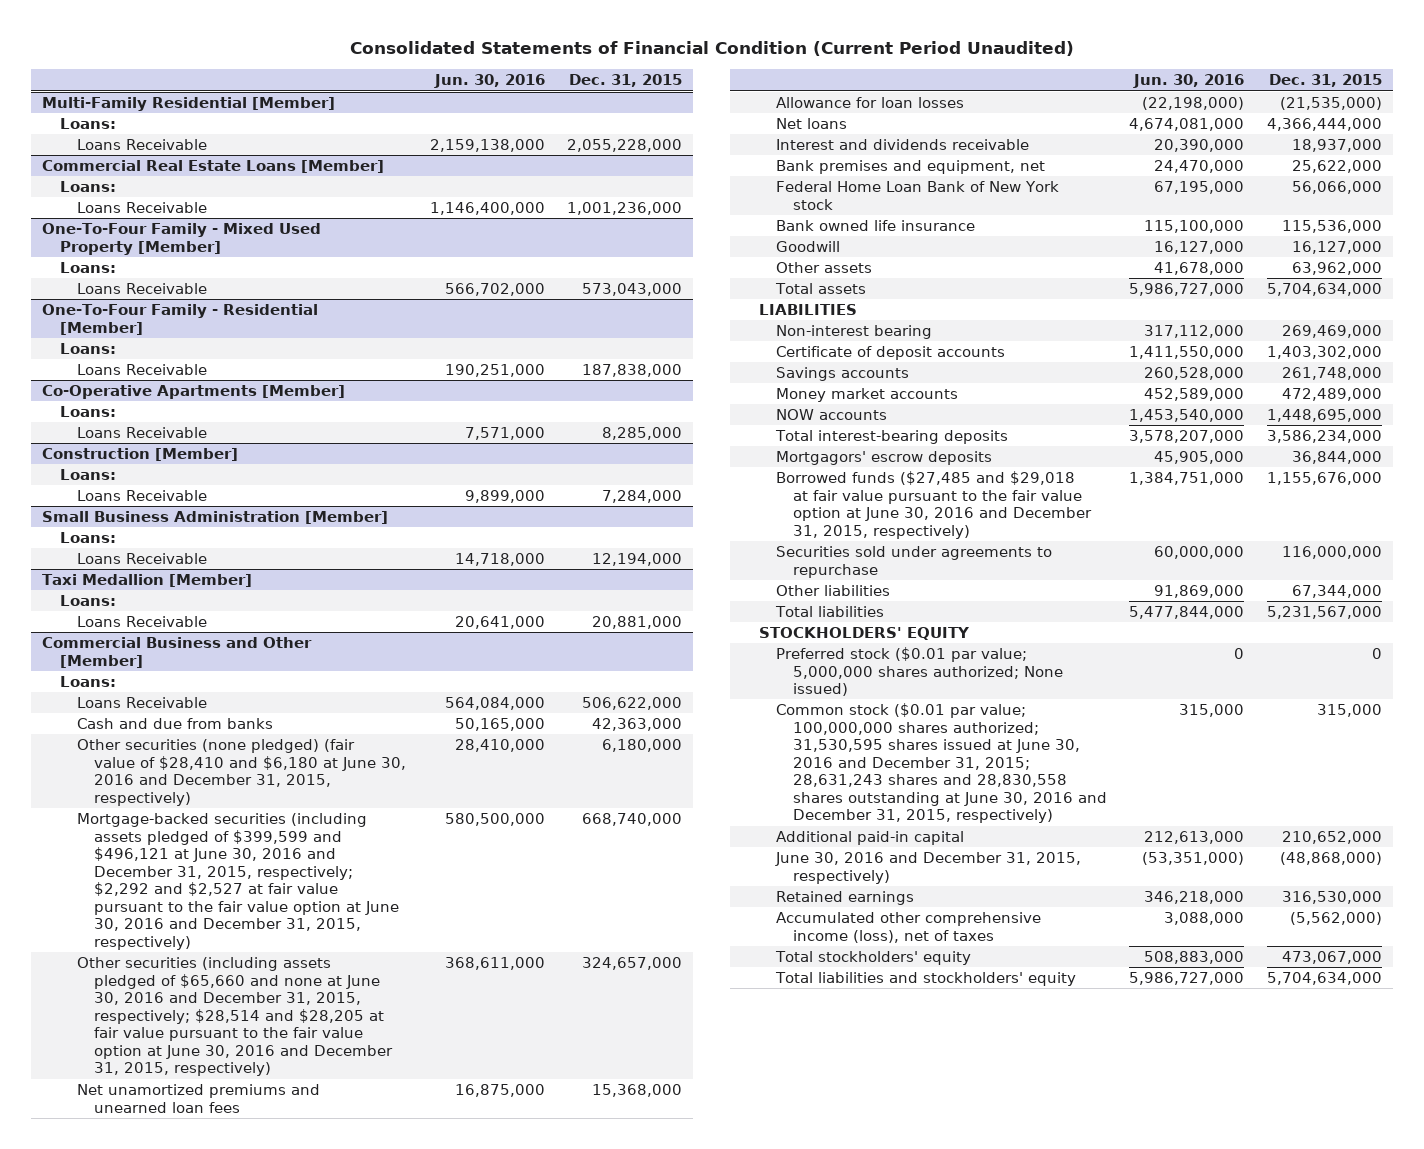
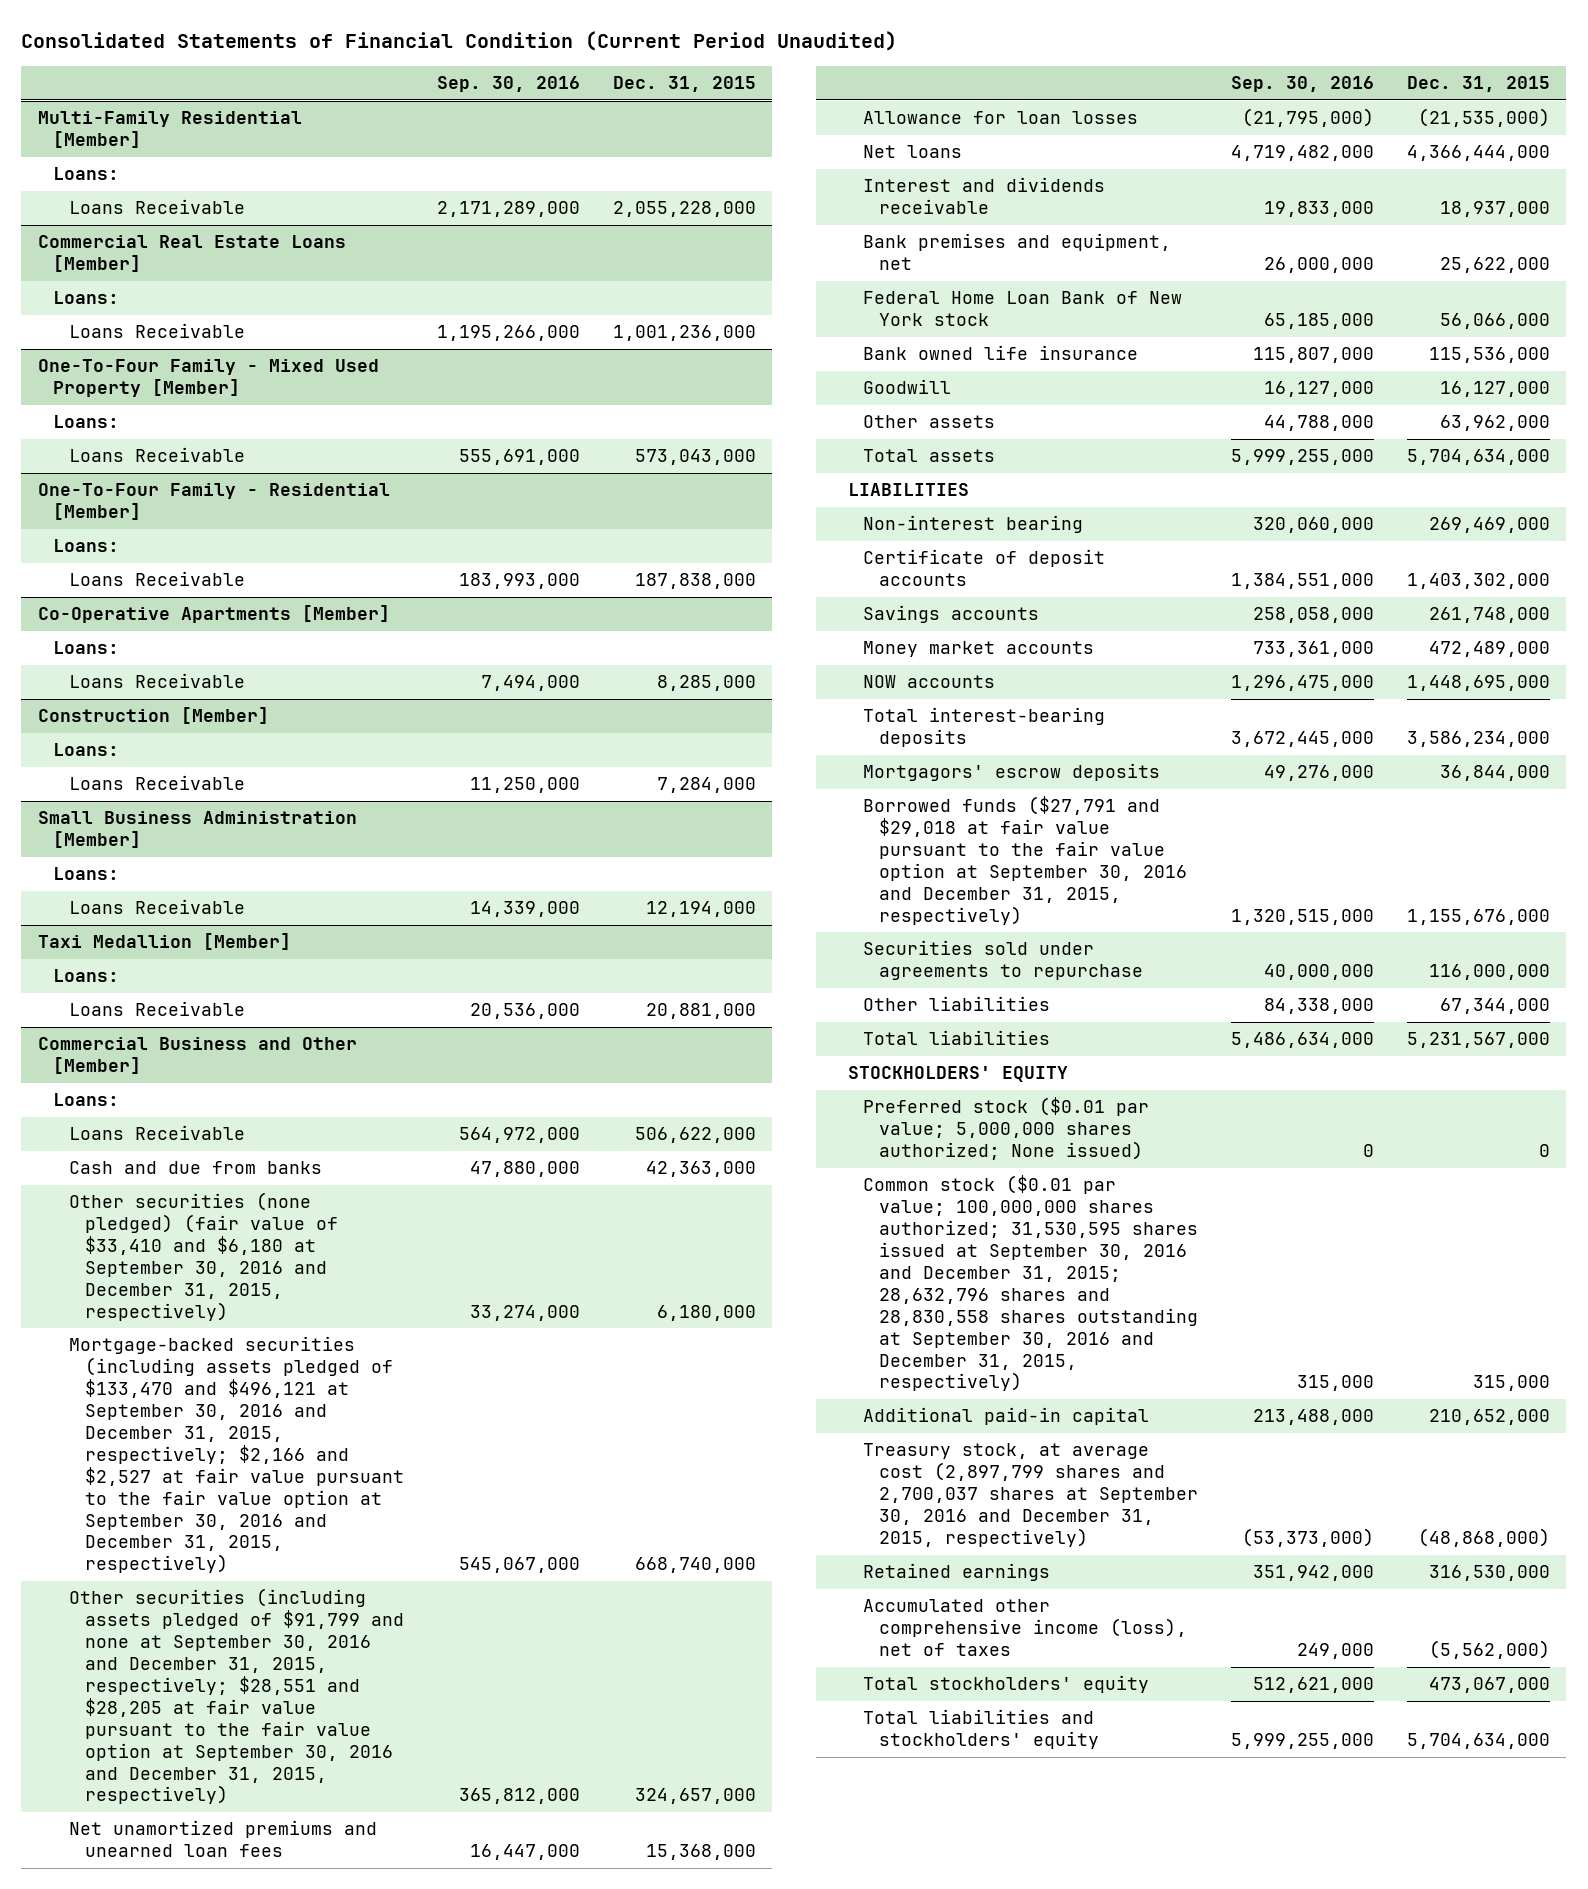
[434,74,546,89] Jun. 30, 2016 -> none
none -> [436,76,580,93] Sep. 30, 2016
[76,739,406,806] Other securities (none pledged) (fair value of $28,410 and $6,180 at June 30, 2016 and December 31, 2015, respectively) -> [69,1192,338,1321] Other securities (none pledged) (fair value of $33,410 and $6,180 at September 30, 2016 and December 31, 2015, respectively)
[76,813,399,950] Mortgage-backed securities (including assets pledged of $399,599 and $496,121 at June 30, 2016 and December 31, 2015, respectively; $2,292 and $2,527 at fair value pursuant to the fair value option at June 30, 2016 and December 31, 2015, respectively) -> [69,1336,404,1574] Mortgage-backed securities (including assets pledged of $133,470 and $496,121 at September 30, 2016 and December 31, 2015, respectively; $2,166 and $2,527 at fair value pursuant to the fair value option at September 30, 2016 and December 31, 2015, respectively)
[76,957,393,1077] Other securities (including assets pledged of $65,660 and none at June 30, 2016 and December 31, 2015, respectively; $28,514 and $28,205 at fair value pursuant to the fair value option at June 30, 2016 and December 31, 2015, respectively) -> [69,1588,404,1805] Other securities (including assets pledged of $91,799 and none at September 30, 2016 and December 31, 2015, respectively; $28,551 and $28,205 at fair value pursuant to the fair value option at September 30, 2016 and December 31, 2015, respectively)
[776,471,1093,539] Borrowed funds ($27,485 and $29,018 at fair value pursuant to the fair value option at June 30, 2016 and December 31, 2015, respectively) -> [863,796,1187,925] Borrowed funds ($27,791 and $29,018 at fair value pursuant to the fair value option at September 30, 2016 and December 31, 2015, respectively)
[776,703,1108,824] Common stock ($0.01 par value; 100,000,000 shares authorized; 31,530,595 shares issued at June 30, 2016 and December 31, 2015; 28,631,243 shares and 28,830,558 shares outstanding at June 30, 2016 and December 31, 2015, respectively) -> [863,1175,1198,1392] Common stock ($0.01 par value; 100,000,000 shares authorized; 31,530,595 shares issued at September 30, 2016 and December 31, 2015; 28,632,796 shares and 28,830,558 shares outstanding at September 30, 2016 and December 31, 2015, respectively)
[775,852,1082,884] June 30, 2016 and December 31, 2015, respectively) -> [863,1443,1198,1547] Treasury stock, at average cost (2,897,799 shares and 2,700,037 shares at September 30, 2016 and December 31, 2015, respectively)

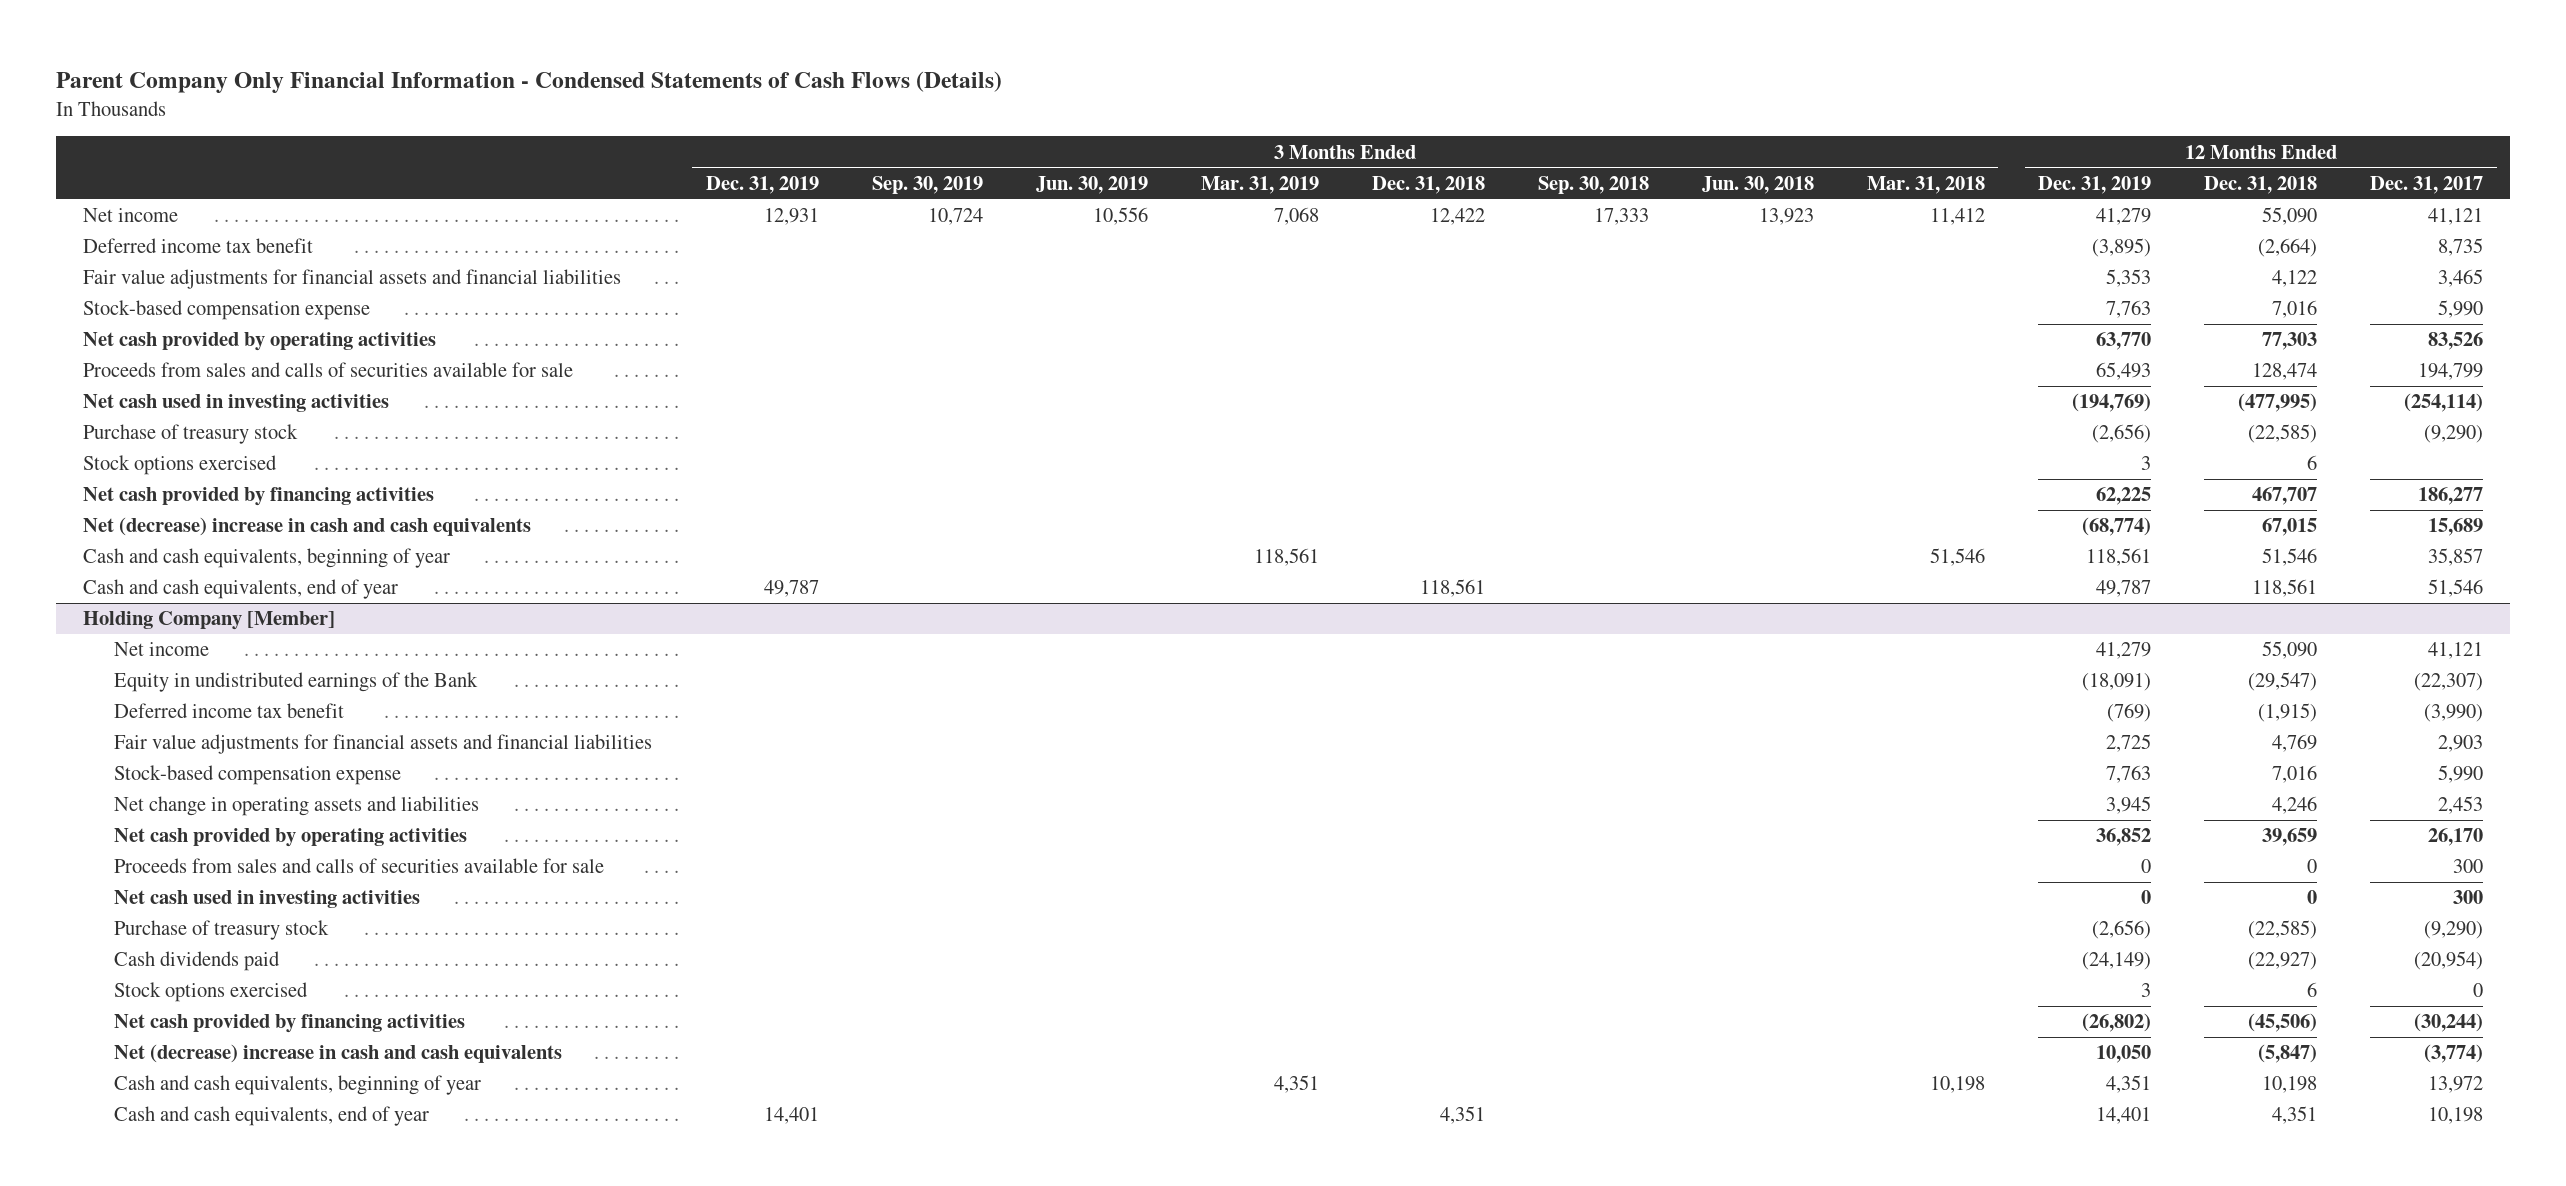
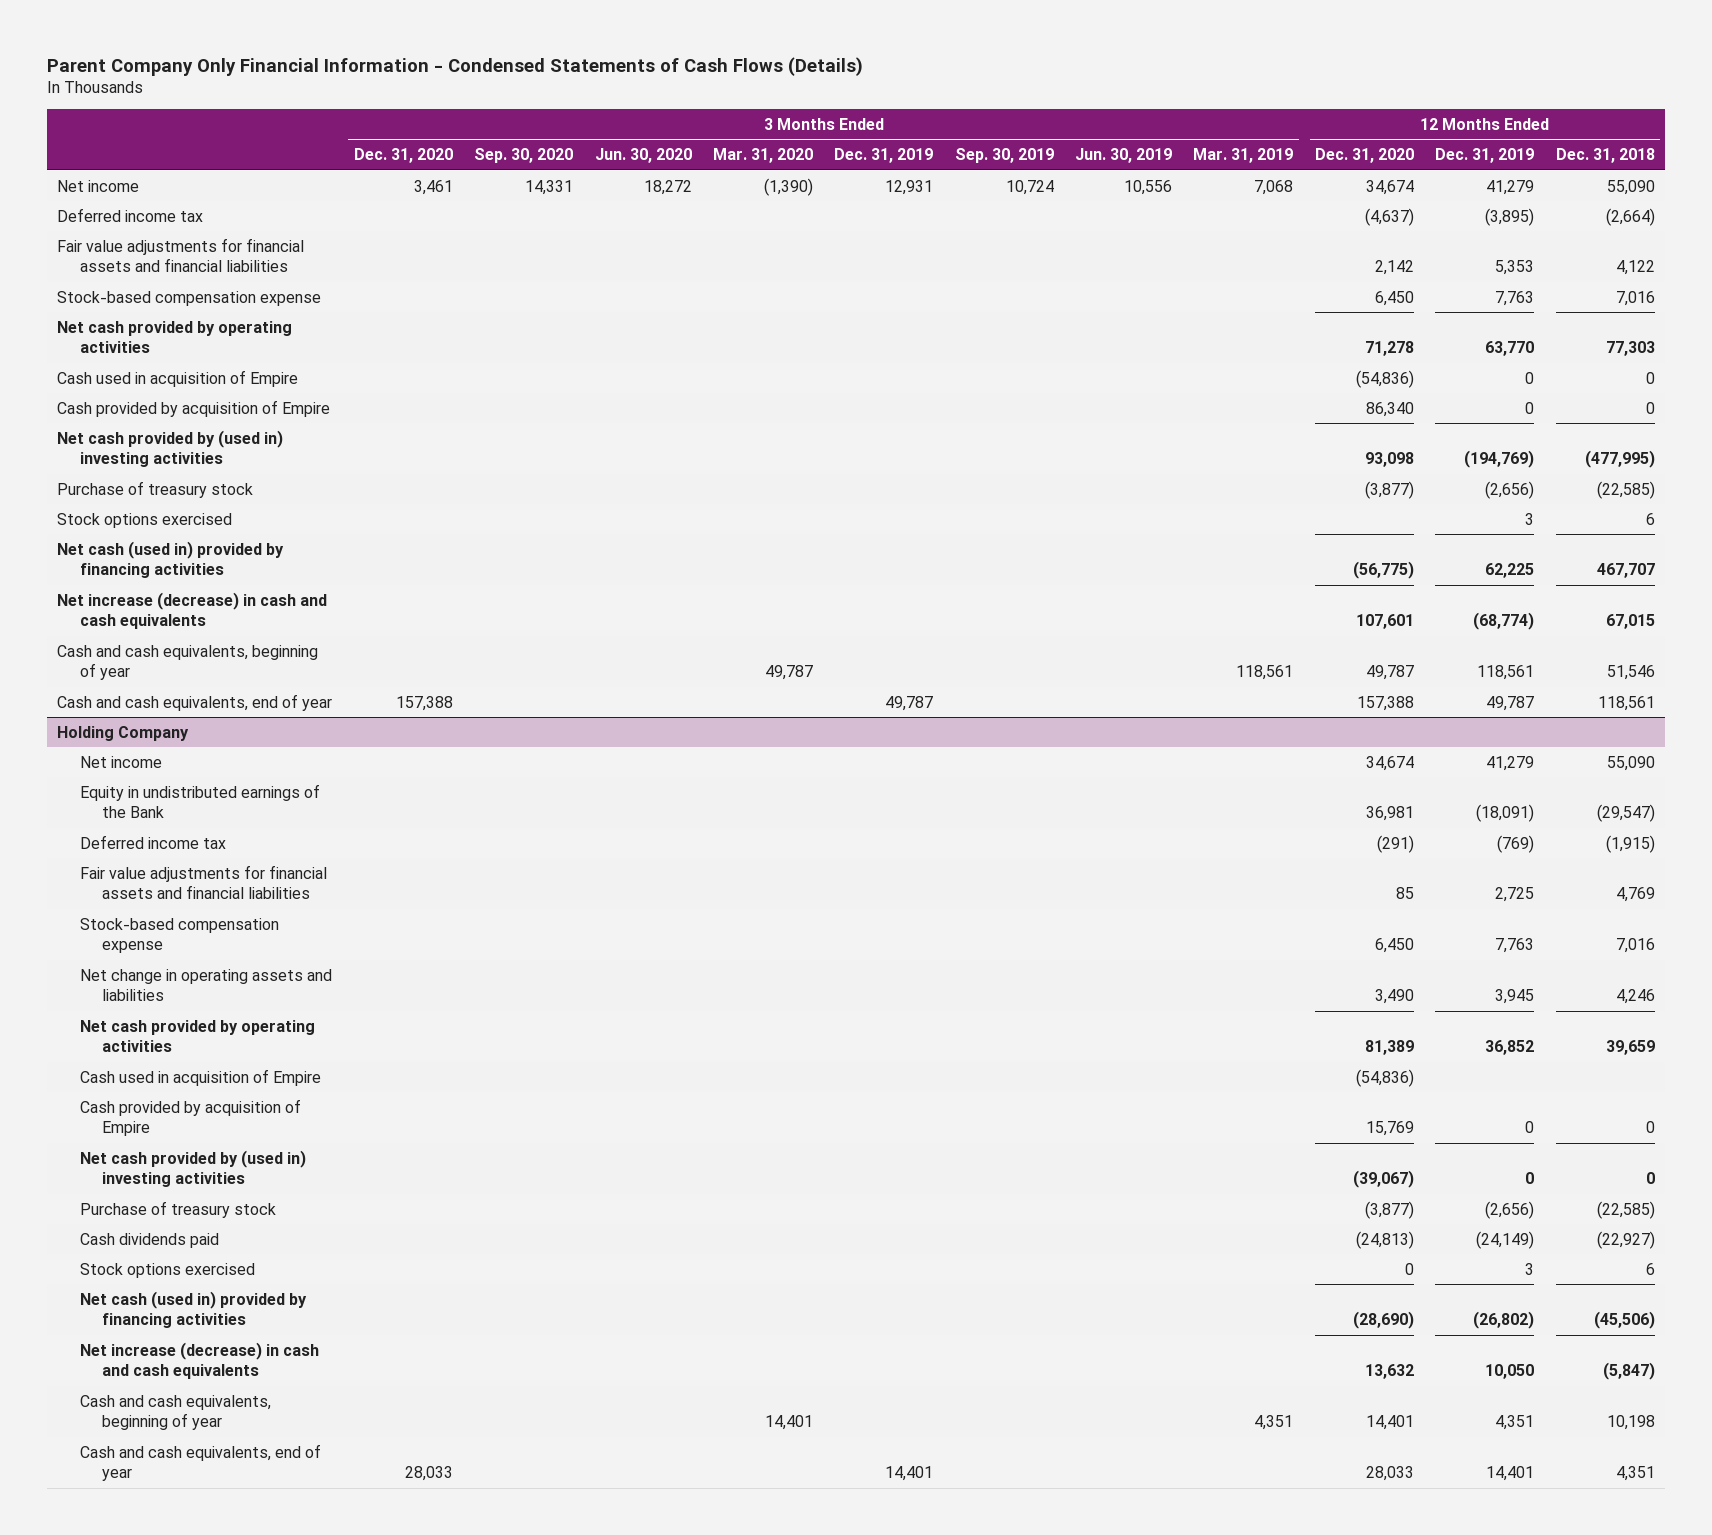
[1371,175,1485,194] Dec. 31, 2018 -> none
[1537,175,1649,194] Sep. 30, 2018 -> none
[1702,175,1815,194] Jun. 30, 2018 -> none
[1867,175,1986,194] Mar. 31, 2018 -> none
[2370,175,2484,194] Dec. 31, 2017 -> none
none -> [353,148,453,164] Dec. 31, 2020
none -> [474,148,574,164] Sep. 30, 2020
none -> [594,148,692,164] Jun. 30, 2020
none -> [712,148,813,164] Mar. 31, 2020
none -> [1314,148,1414,164] Dec. 31, 2020
[82,238,313,254] Deferred income tax benefit -> [57,207,204,222] Deferred income tax
[82,362,573,378] Proceeds from sales and calls of securities available for sale -> none
none -> [57,369,299,387] Cash used in acquisition of Empire
none -> [57,399,331,417] Cash provided by acquisition of Empire
[82,394,389,413] Net cash used in investing activities -> [57,429,284,468] Net cash provided by (used in) investing activities
[82,487,434,507] Net cash provided by financing activities -> [57,540,285,579] Net cash (used in) provided by financing activities
[82,517,531,537] Net (decrease) increase in cash and cash equivalents -> [57,591,328,630] Net increase (decrease) in cash and cash equivalents
[82,611,335,631] Holding Company [Member] -> [57,725,190,741] Holding Company
[114,703,345,719] Deferred income tax benefit -> [79,834,226,849] Deferred income tax
[114,858,605,874] Proceeds from sales and calls of securities available for sale -> none
none -> [79,1068,321,1086] Cash used in acquisition of Empire
none -> [79,1098,301,1137] Cash provided by acquisition of Empire
[114,890,421,909] Net cash used in investing activities -> [79,1149,306,1188] Net cash provided by (used in) investing activities
[114,1014,466,1034] Net cash provided by financing activities -> [79,1290,307,1329] Net cash (used in) provided by financing activities
[114,1044,563,1064] Net (decrease) increase in cash and cash equivalents -> [79,1341,319,1380] Net increase (decrease) in cash and cash equivalents

